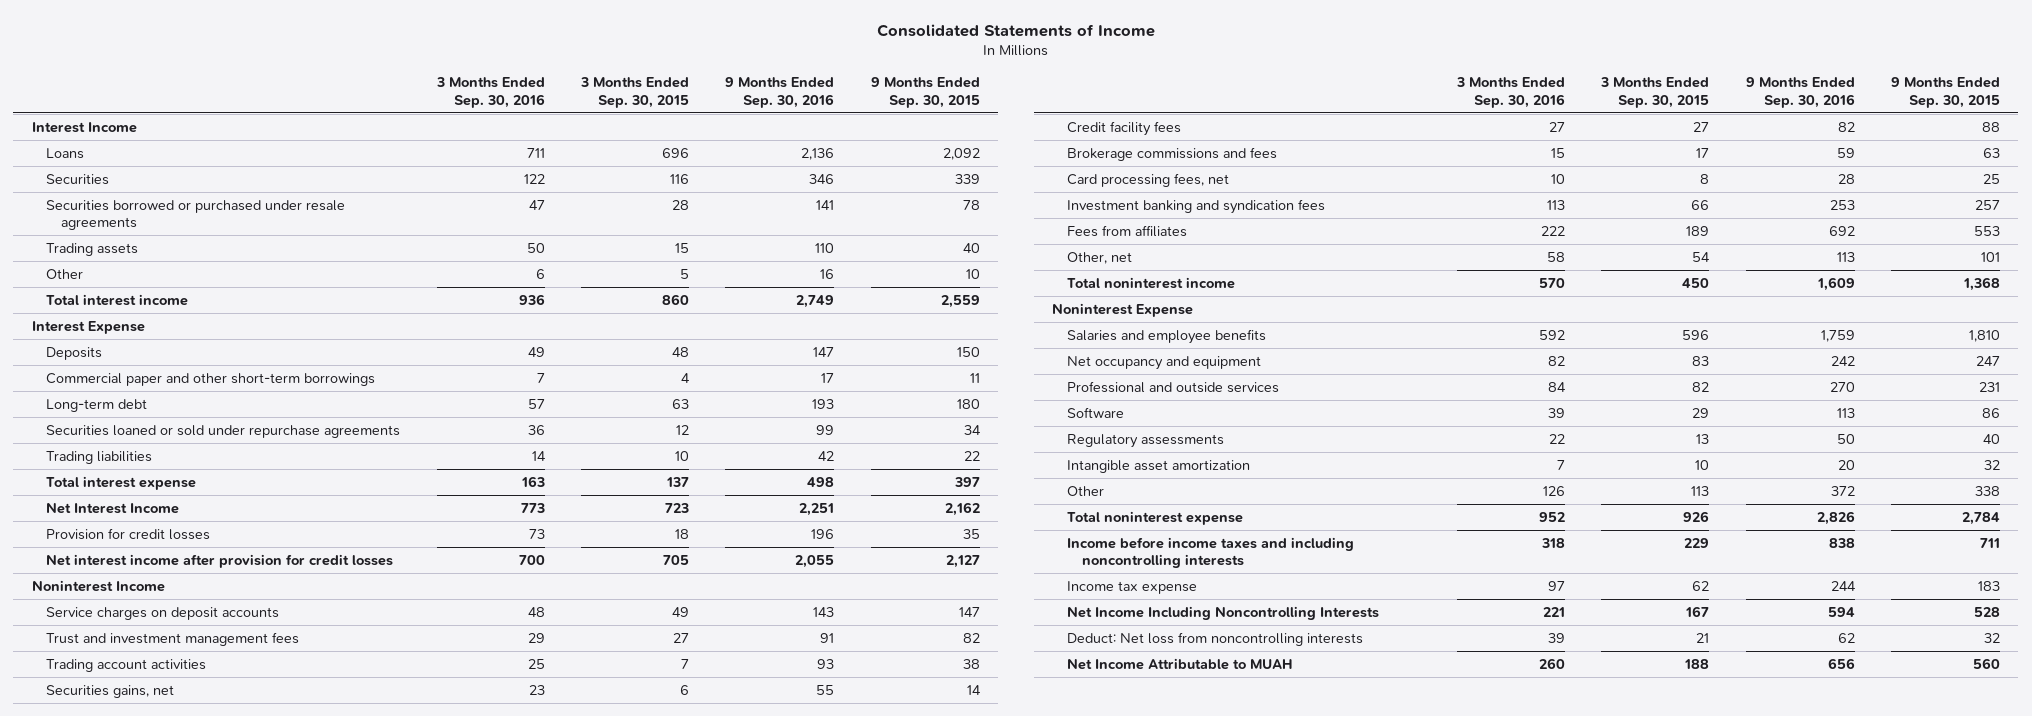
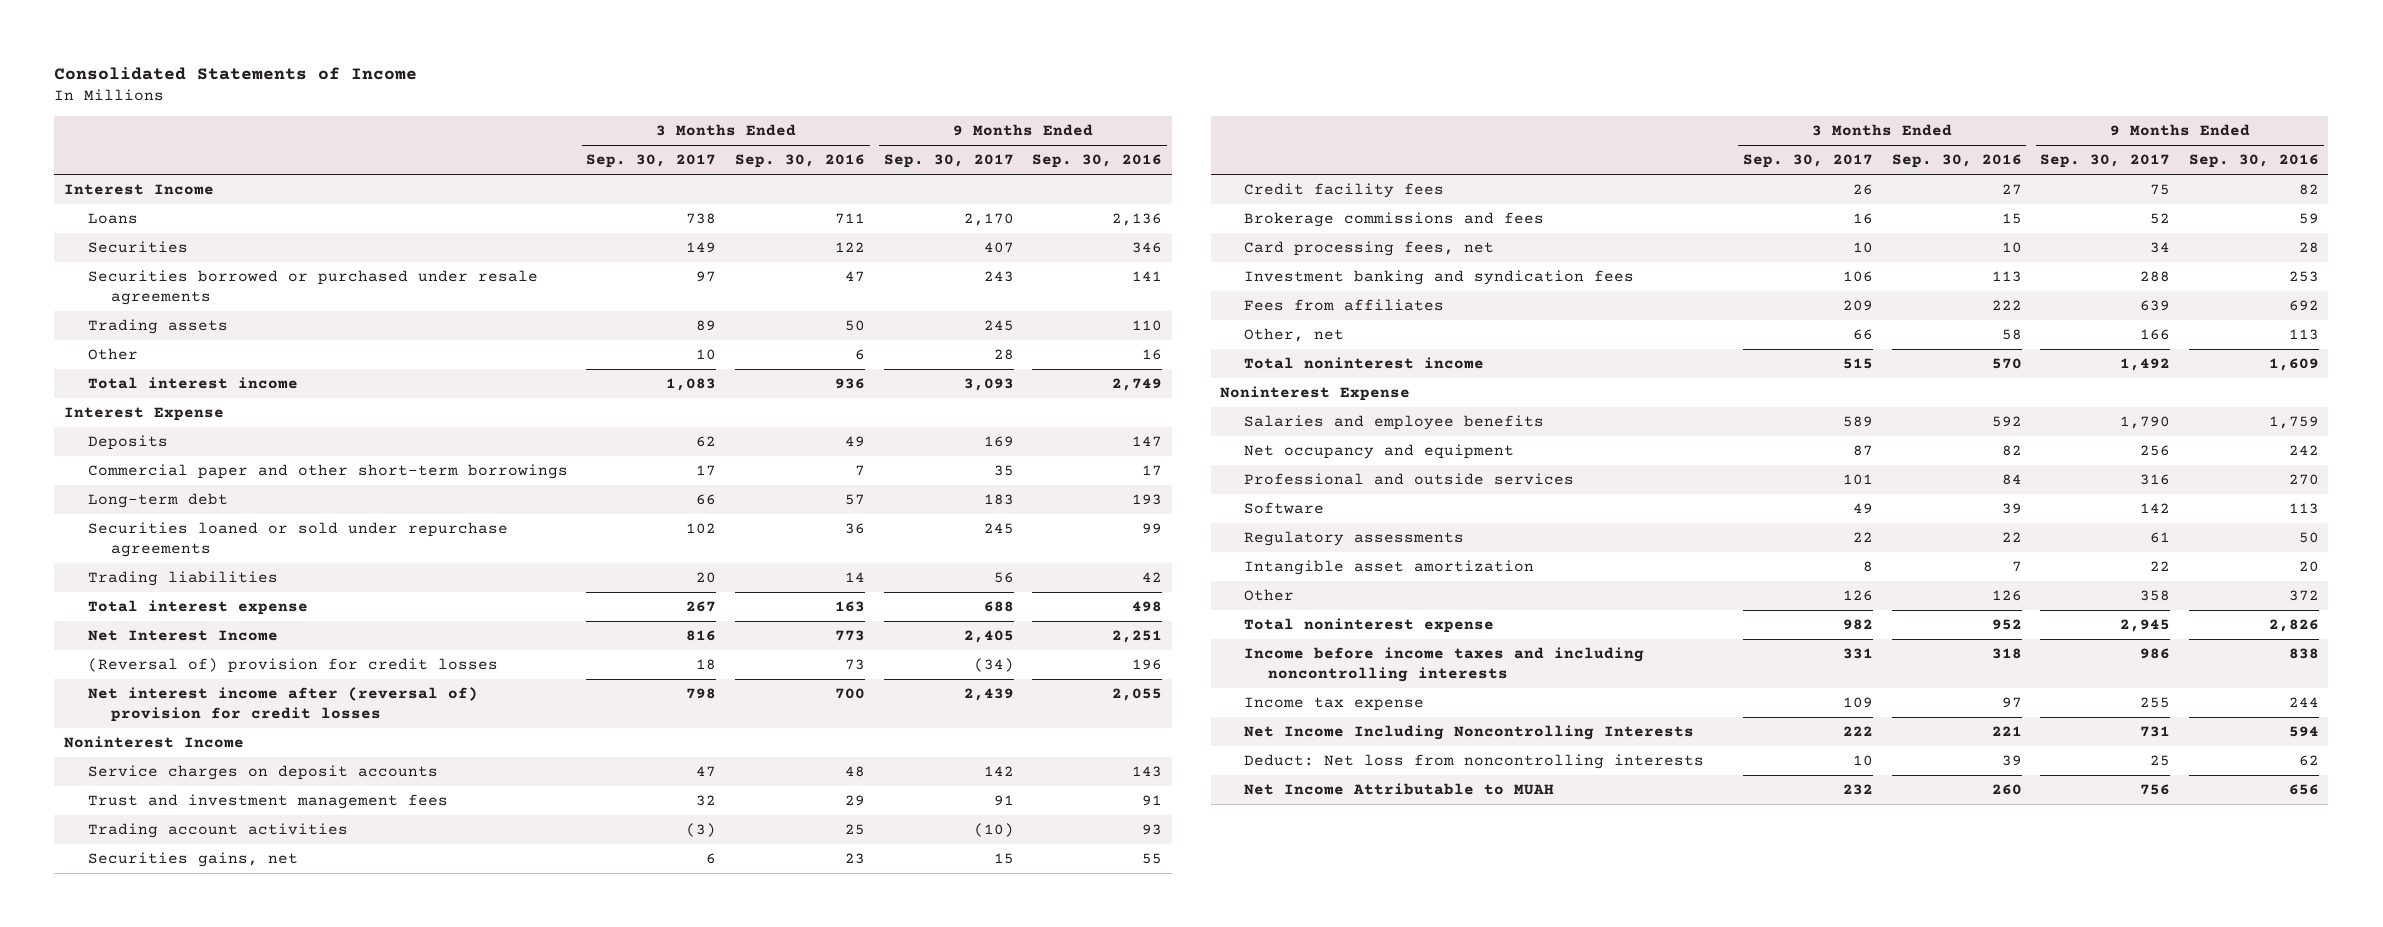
[580,77,690,109] 3 Months Ended Sep. 30, 2015 -> none
[870,77,980,109] 9 Months Ended Sep. 30, 2015 -> none
none -> [586,154,717,169] Sep. 30, 2017
none -> [883,154,1014,169] Sep. 30, 2017
[46,527,211,540] Provision for credit losses -> [87,658,498,674] (Reversal of) provision for credit losses
[46,553,394,568] Net interest income after provision for credit losses -> [87,687,478,722] Net interest income after (reversal of) provision for credit losses

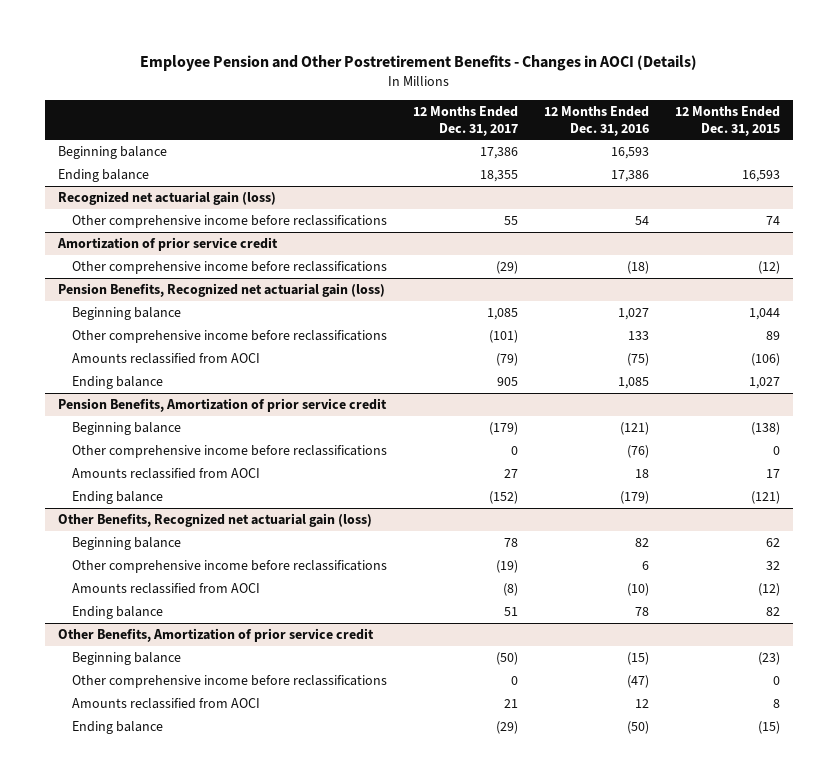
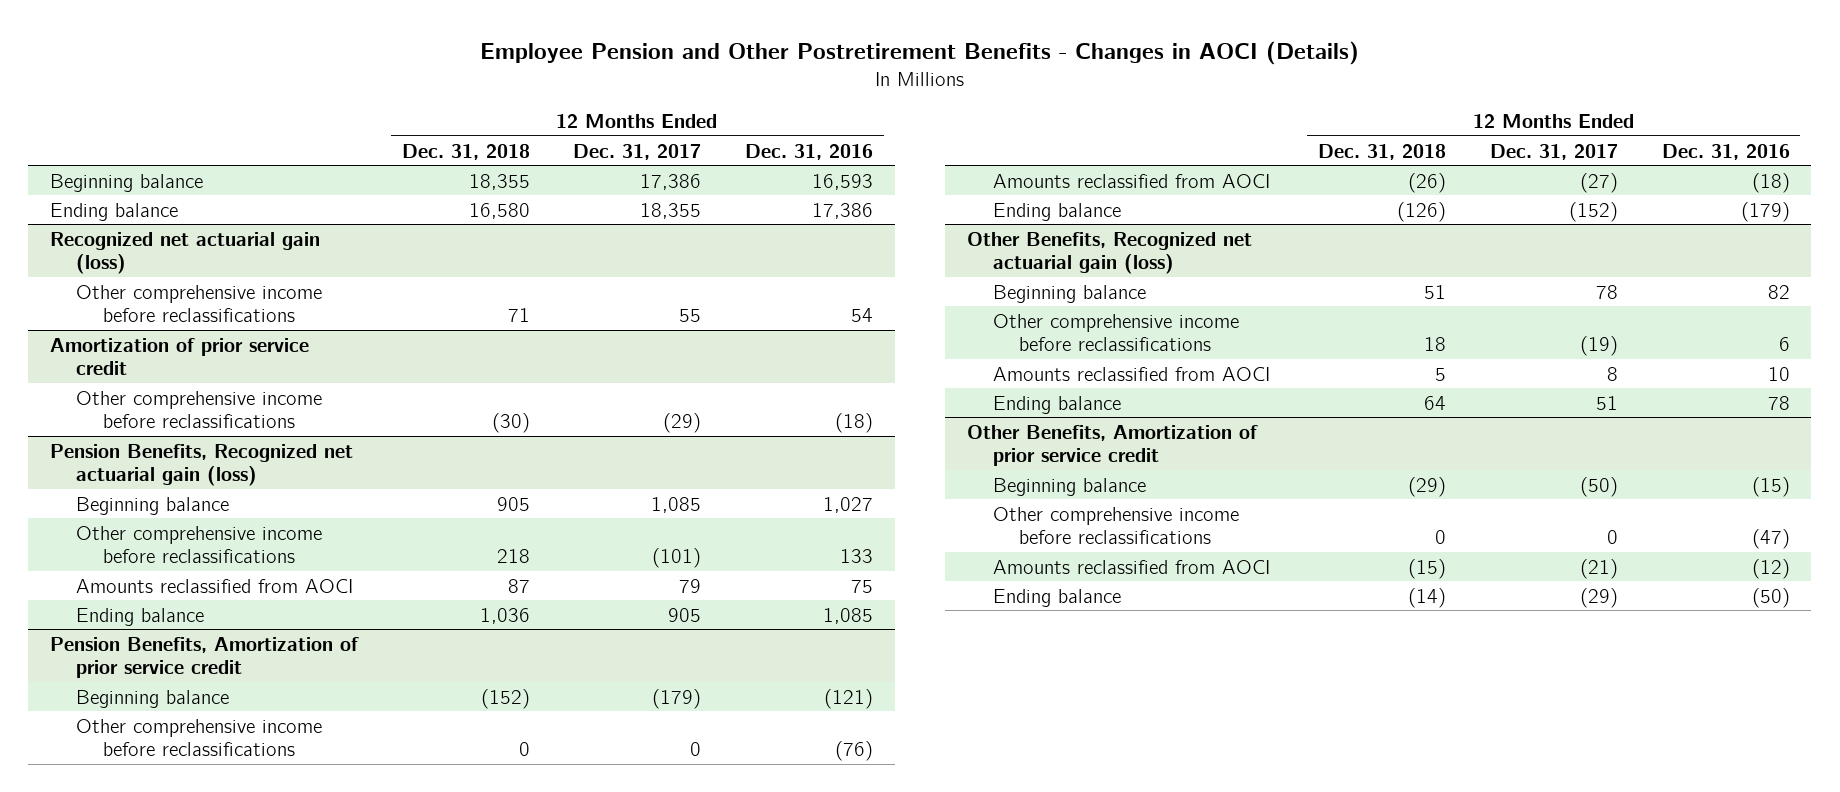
[674,105,780,136] 12 Months Ended Dec. 31, 2015 -> none
none -> [401,143,530,160] Dec. 31, 2018
[495,352,518,366] (79) -> [679,578,702,593] 79
[626,352,649,366] (75) -> [850,579,873,593] 75
[503,468,518,478] 27 -> [1579,172,1618,193] (27)
[634,468,649,478] 18 -> [1751,172,1790,193] (18)
[502,582,518,596] (8) -> [1606,366,1618,381] 8
[626,582,649,596] (10) -> [1767,366,1790,381] 10
[503,698,518,708] 21 -> [1579,558,1618,579] (21)
[634,698,649,708] 12 -> [1751,558,1790,579] (12)

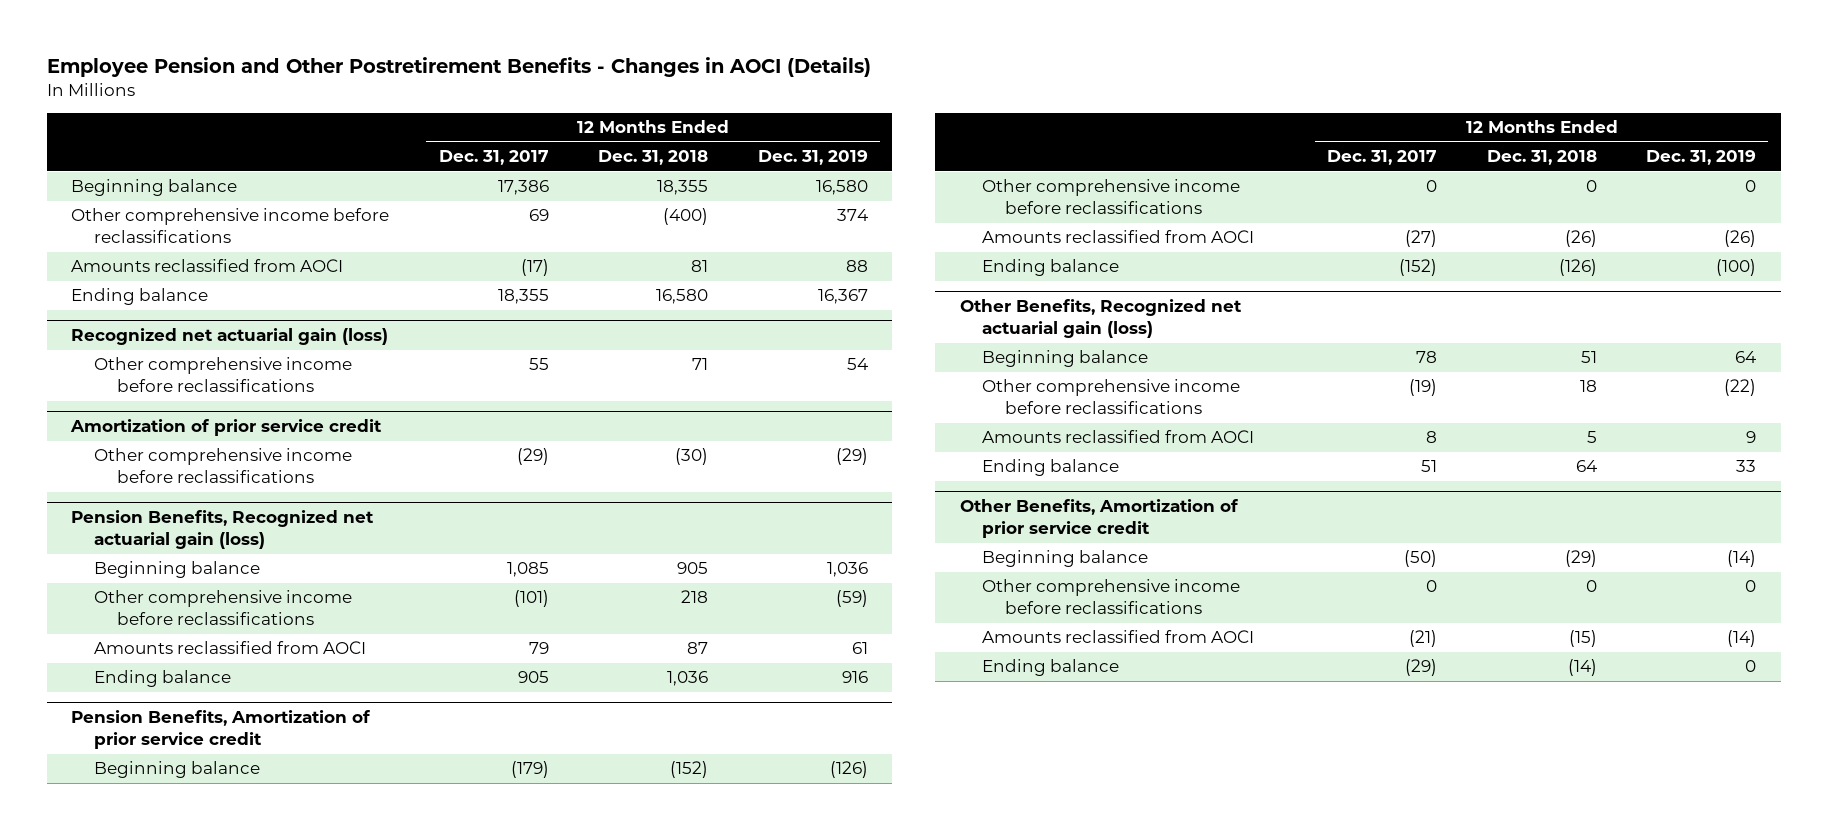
[744,143,873,160] Dec. 31, 2016 -> none
none -> [757,149,868,165] Dec. 31, 2019
none -> [71,208,390,244] Other comprehensive income before reclassifications
none -> [71,259,344,273] Amounts reclassified from AOCI

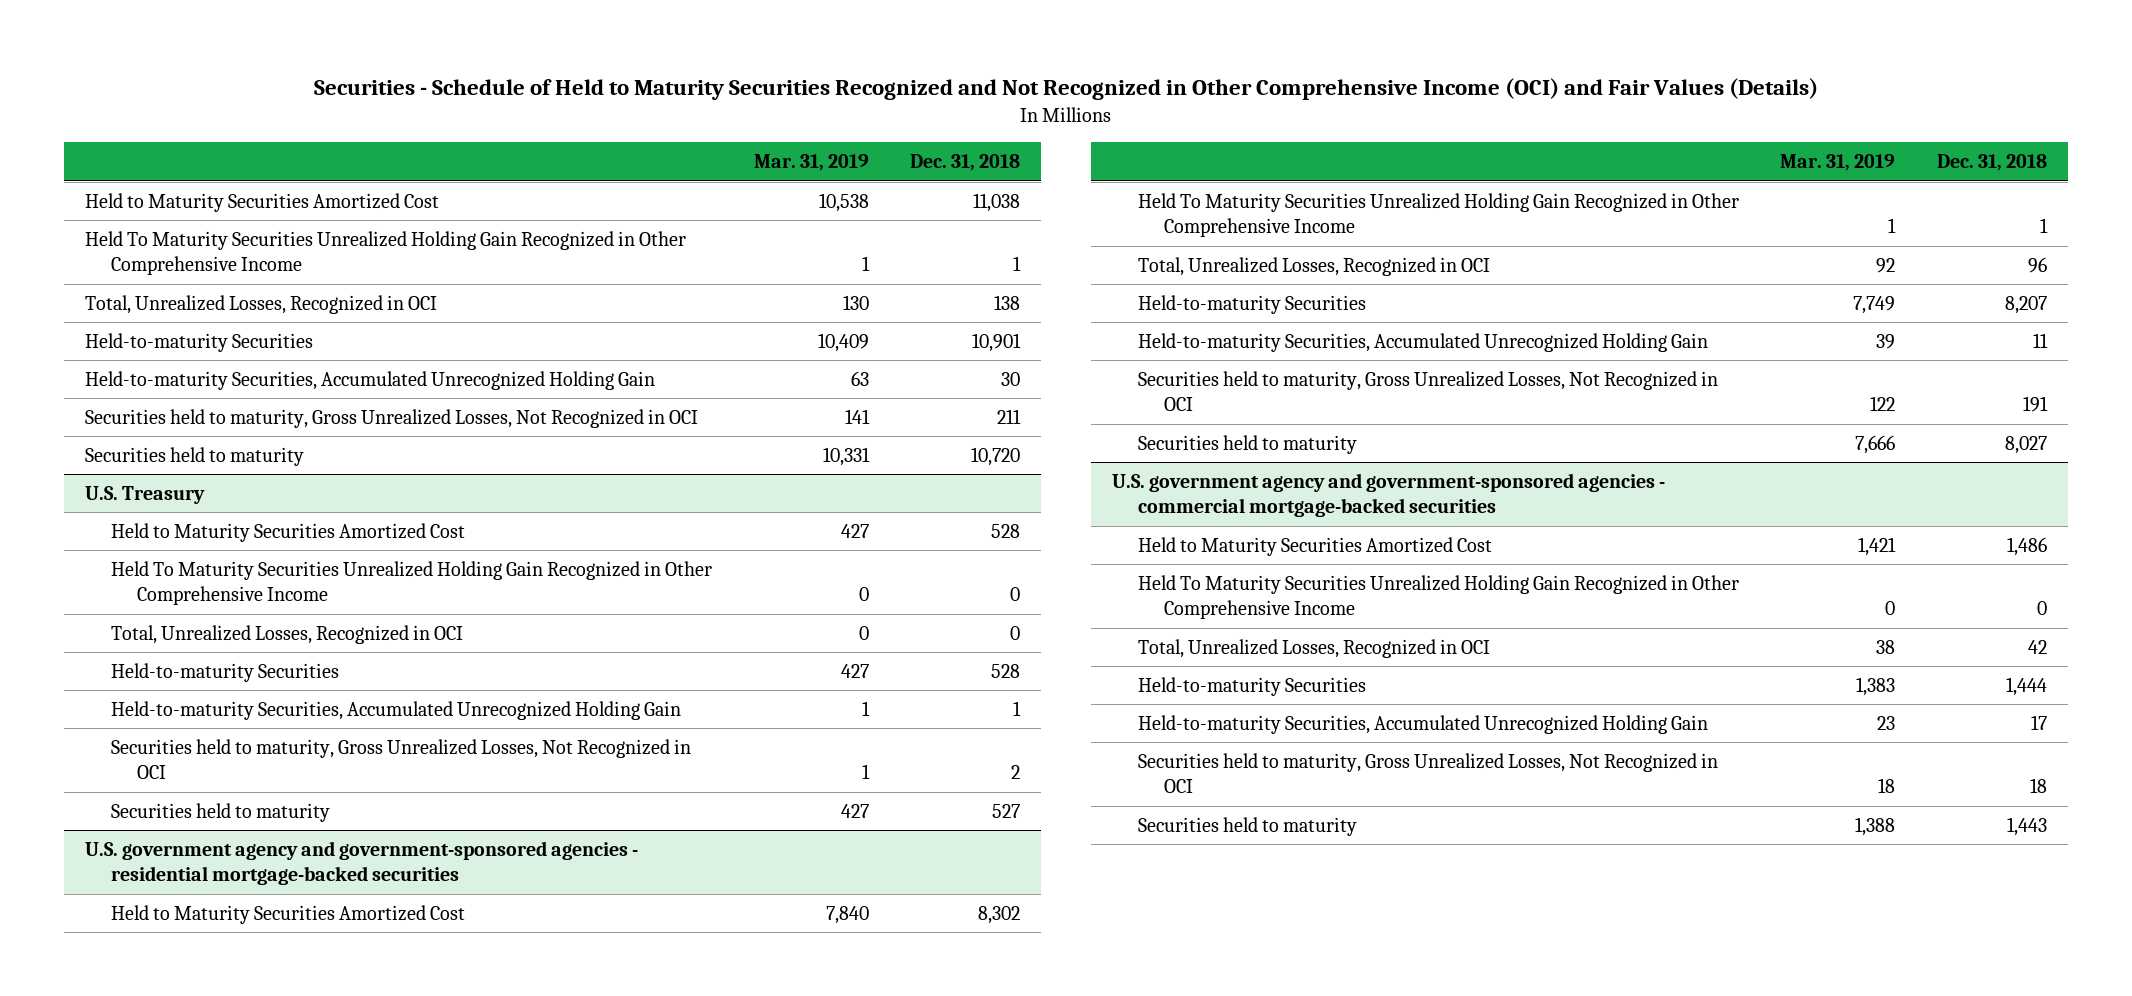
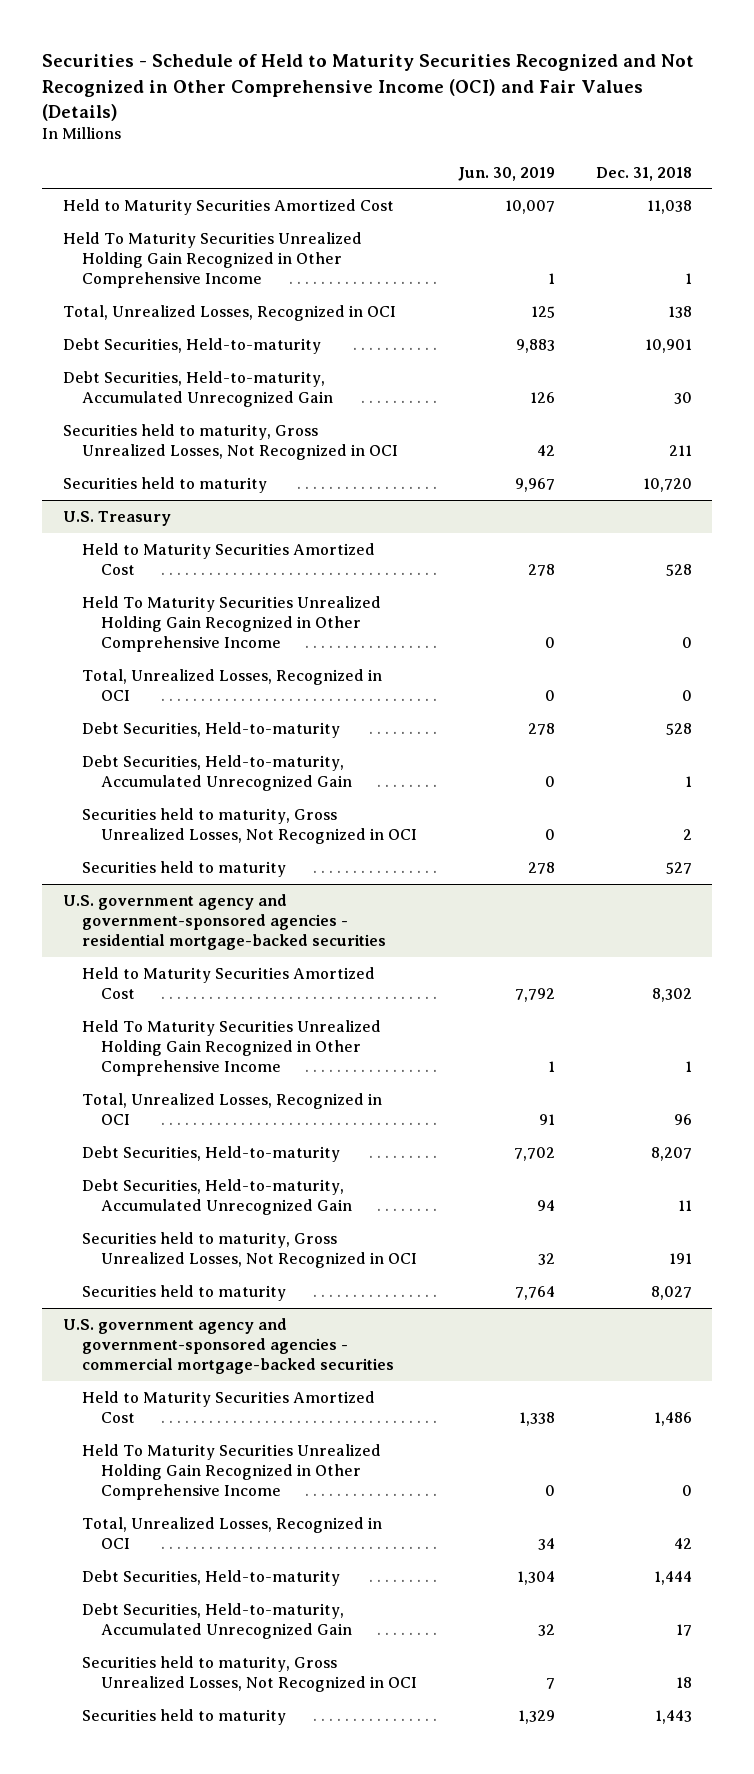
[753,154,869,172] Mar. 31, 2019 -> none
none -> [457,166,555,181] Jun. 30, 2019
[85,333,314,353] Held-to-maturity Securities -> [62,337,321,354] Debt Securities, Held-to-maturity
[85,371,656,391] Held-to-maturity Securities, Accumulated Unrecognized Holding Gain -> [62,370,333,408] Debt Securities, Held-to-maturity, Accumulated Unrecognized Gain
[111,663,340,683] Held-to-maturity Securities -> [81,721,340,738] Debt Securities, Held-to-maturity
[111,701,682,721] Held-to-maturity Securities, Accumulated Unrecognized Holding Gain -> [81,754,352,792] Debt Securities, Held-to-maturity, Accumulated Unrecognized Gain
[1137,295,1366,315] Held-to-maturity Securities -> [81,1145,340,1162] Debt Securities, Held-to-maturity
[1137,333,1708,353] Held-to-maturity Securities, Accumulated Unrecognized Holding Gain -> [81,1178,352,1216] Debt Securities, Held-to-maturity, Accumulated Unrecognized Gain
[1137,677,1366,697] Held-to-maturity Securities -> [81,1569,340,1586] Debt Securities, Held-to-maturity
[1137,715,1708,735] Held-to-maturity Securities, Accumulated Unrecognized Holding Gain -> [81,1602,352,1640] Debt Securities, Held-to-maturity, Accumulated Unrecognized Gain

